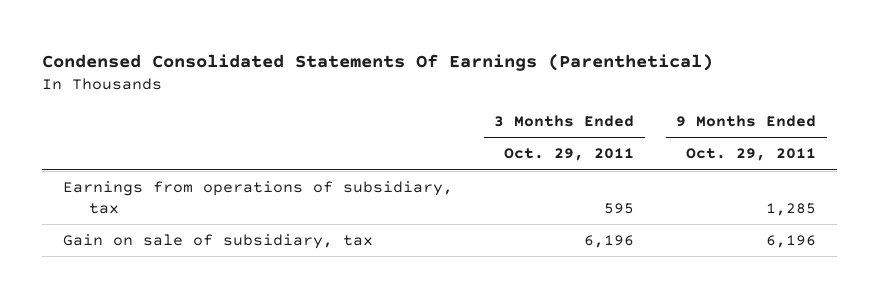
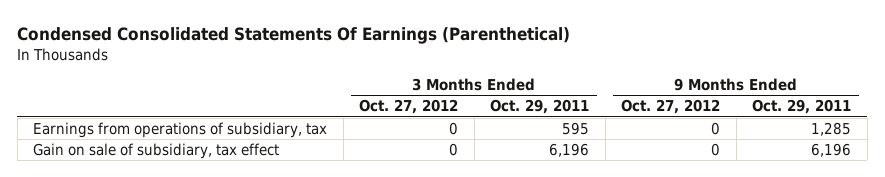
none -> [359,99,459,115] Oct. 27, 2012
none -> [621,99,721,115] Oct. 27, 2012
[62,233,373,249] Gain on sale of subsidiary, tax -> [33,142,280,159] Gain on sale of subsidiary, tax effect

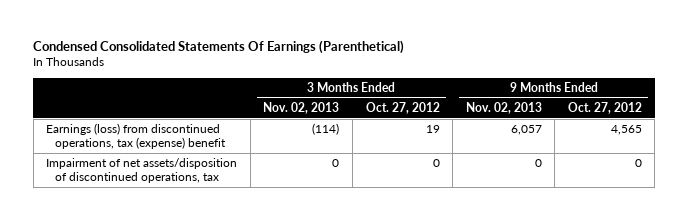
[490,99,590,115] Oct. 29, 2011 -> none
[752,99,852,115] Oct. 29, 2011 -> none
none -> [263,101,340,114] Nov. 02, 2013
none -> [465,101,542,114] Nov. 02, 2013
[33,121,328,138] Earnings from operations of subsidiary, tax -> [46,123,226,149] Earnings (loss) from discontinued operations, tax (expense) benefit
[449,121,459,135] 0 -> [425,125,440,134] 19
[711,121,721,135] 0 -> [610,125,642,136] 4,565
[33,142,280,159] Gain on sale of subsidiary, tax effect -> [46,158,238,183] Impairment of net assets/disposition of discontinued operations, tax

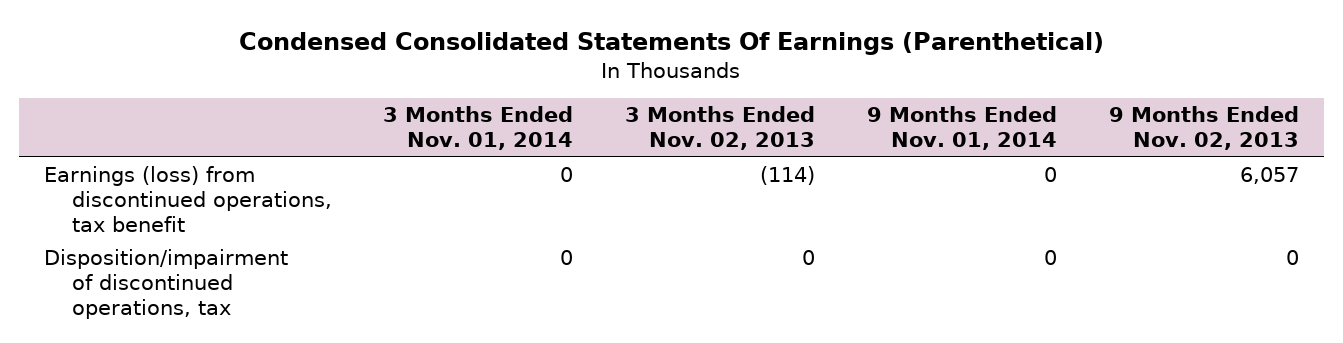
[365,101,440,114] Oct. 27, 2012 -> none
[567,101,642,114] Oct. 27, 2012 -> none
none -> [383,106,574,150] 3 Months Ended Nov. 01, 2014
none -> [866,106,1057,150] 9 Months Ended Nov. 01, 2014
[46,123,226,149] Earnings (loss) from discontinued operations, tax (expense) benefit -> [44,166,332,232] Earnings (loss) from discontinued operations, tax benefit
[46,158,238,183] Impairment of net assets/disposition of discontinued operations, tax -> [44,249,289,319] Disposition/impairment of discontinued operations, tax

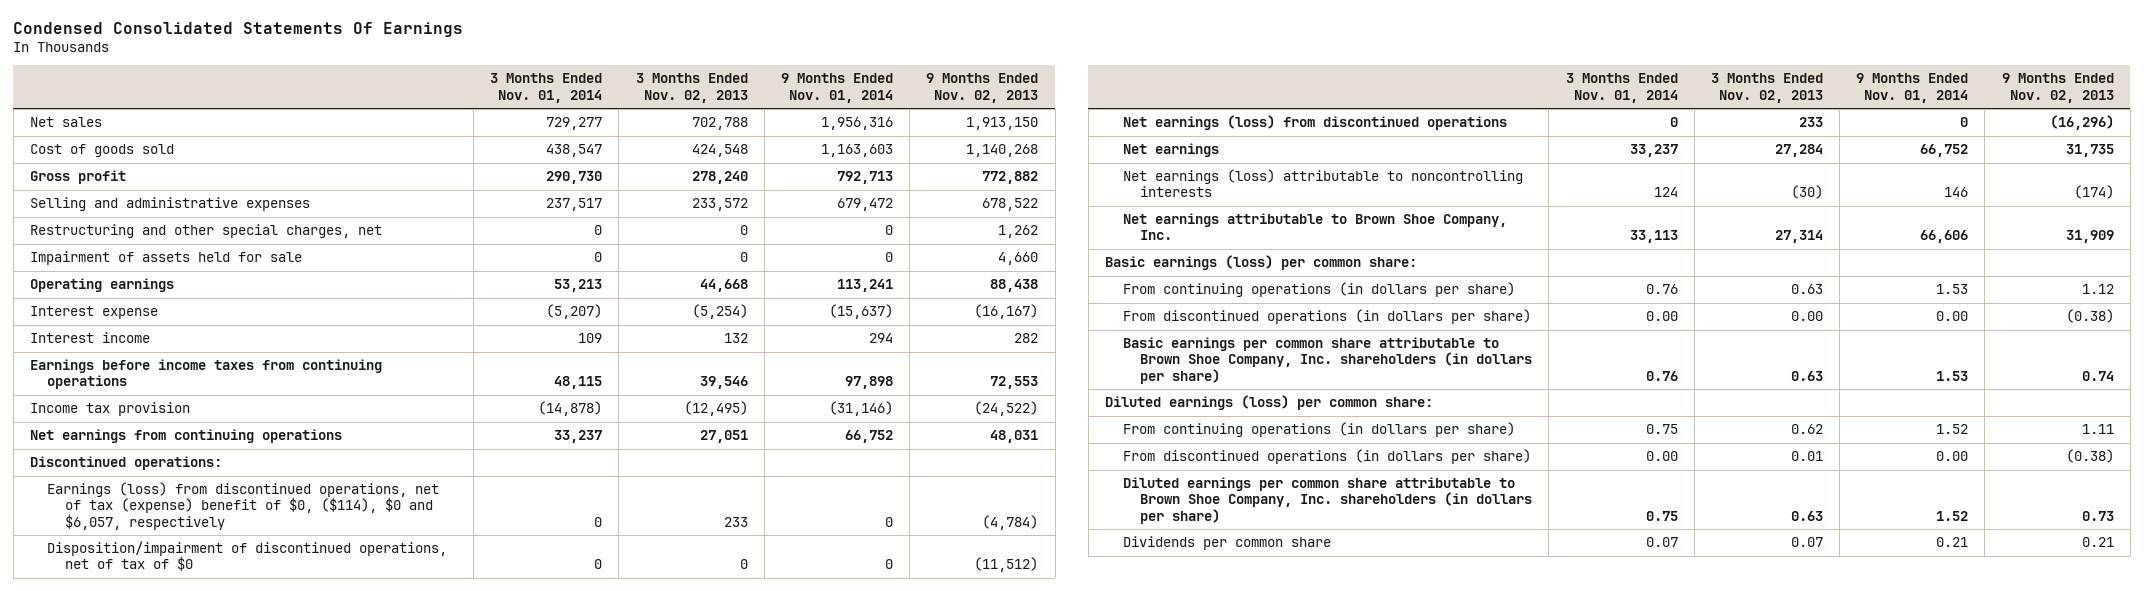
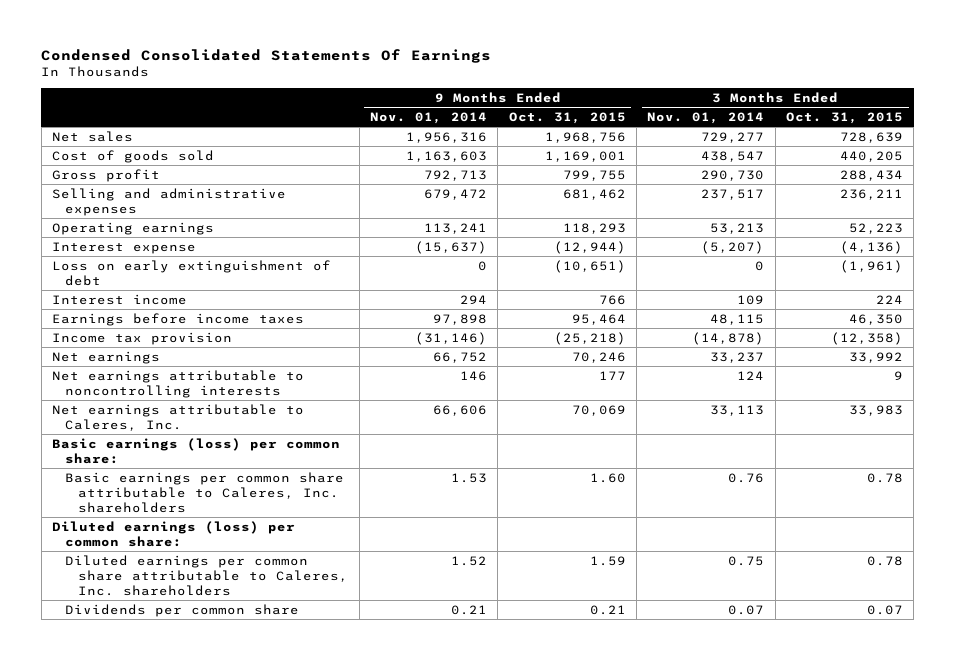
[635,73,748,103] 3 Months Ended Nov. 02, 2013 -> none
[926,73,1039,103] 9 Months Ended Nov. 02, 2013 -> none
none -> [508,112,626,125] Oct. 31, 2015
none -> [786,112,904,125] Oct. 31, 2015
[29,224,382,239] Restructuring and other special charges, net -> none
[29,251,302,266] Impairment of assets held for sale -> none
none -> [52,259,332,286] Loss on early extinguishment of debt
[29,359,382,390] Earnings before income taxes from continuing operations -> [52,312,305,326] Earnings before income taxes
[29,429,342,444] Net earnings from continuing operations -> none
[29,456,222,471] Discontinued operations: -> none
[47,482,440,530] Earnings (loss) from discontinued operations, net of tax (expense) benefit of $0, ($114), $0 and $6,057, respectively -> none
[47,541,448,572] Disposition/impairment of discontinued operations, net of tax of $0 -> none
[1122,115,1507,131] Net earnings (loss) from discontinued operations -> none
[1122,169,1523,198] Net earnings (loss) attributable to noncontrolling interests -> [52,369,305,398] Net earnings attributable to noncontrolling interests
[1122,213,1507,241] Net earnings attributable to Brown Shoe Company, Inc. -> [52,403,305,431] Net earnings attributable to Caleres, Inc.
[1122,282,1515,298] From continuing operations (in dollars per share) -> none
[1122,309,1531,325] From discontinued operations (in dollars per share) -> none
[1122,337,1533,384] Basic earnings per common share attributable to Brown Shoe Company, Inc. shareholders (in dollars per share) -> [65,471,345,513] Basic earnings per common share attributable to Caleres, Inc. shareholders
[1122,422,1515,438] From continuing operations (in dollars per share) -> none
[1122,449,1531,465] From discontinued operations (in dollars per share) -> none
[1122,477,1533,524] Diluted earnings per common share attributable to Brown Shoe Company, Inc. shareholders (in dollars per share) -> [65,554,349,596] Diluted earnings per common share attributable to Caleres, Inc. shareholders

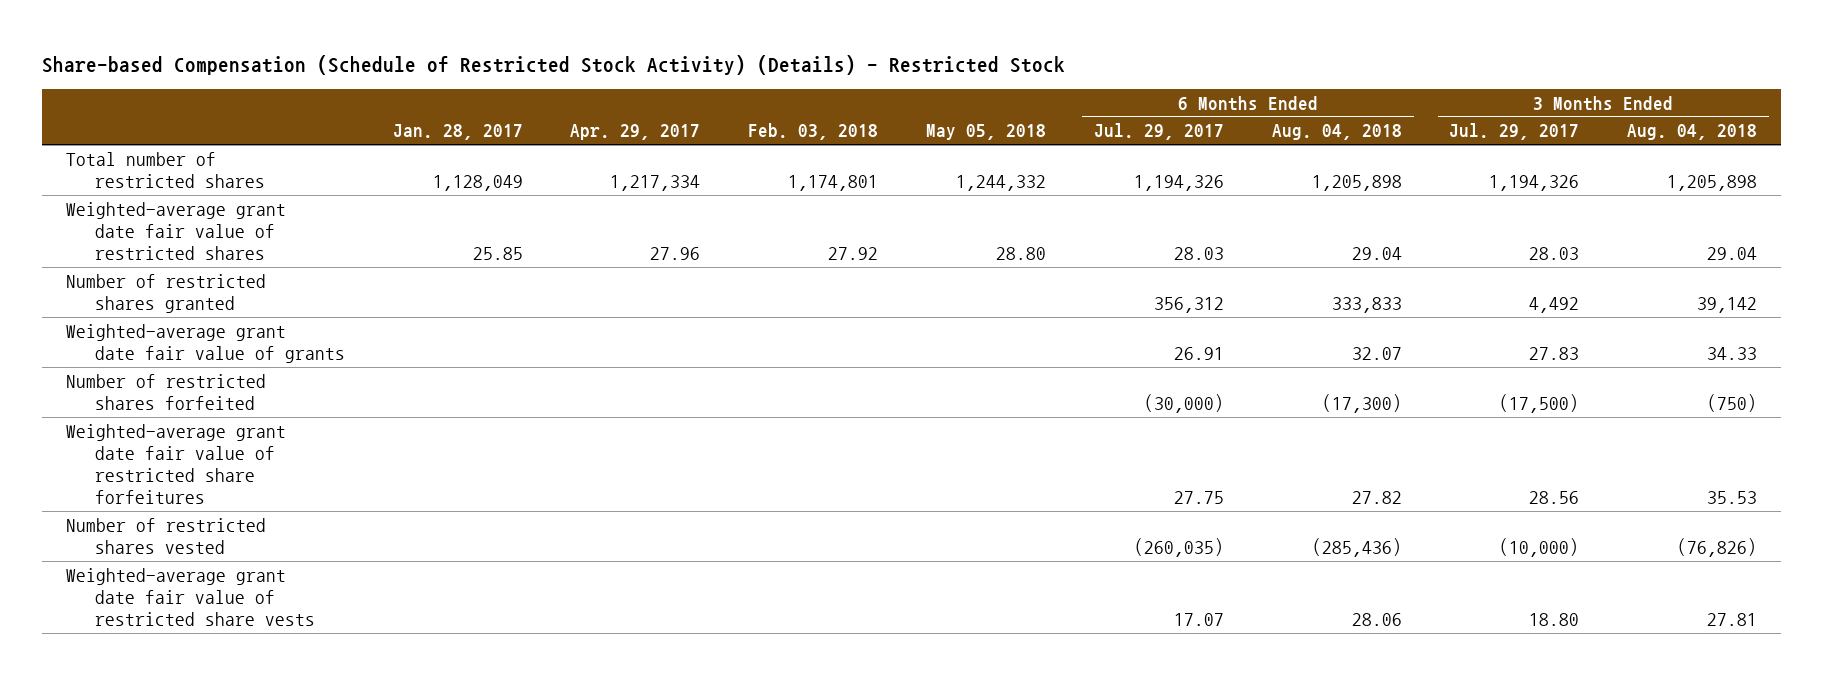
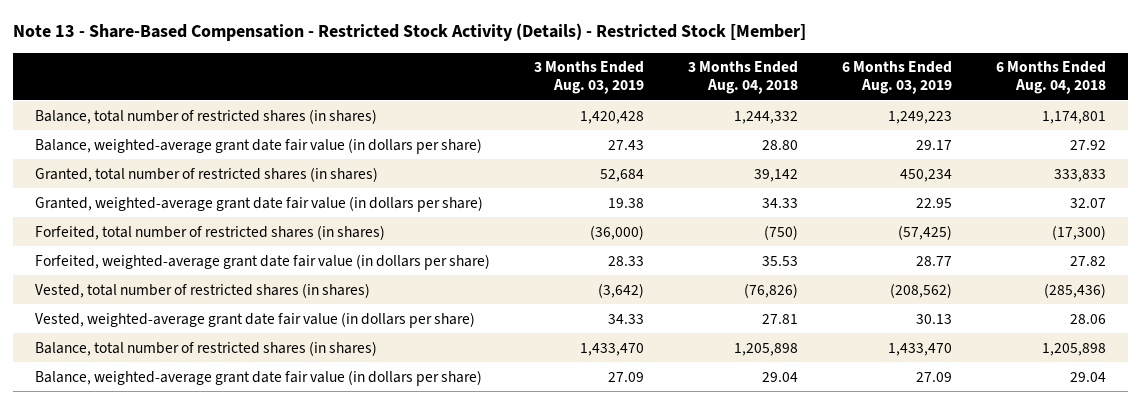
[42,54,1066,75] Share-based Compensation (Schedule of Restricted Stock Activity) (Details) - Restricted Stock -> [13,23,807,42] Note 13 - Share-Based Compensation - Restricted Stock Activity (Details) - Restricted Stock [Member]
[392,124,523,141] Jan. 28, 2017 -> none
[570,124,701,141] Apr. 29, 2017 -> none
[748,123,879,141] Feb. 03, 2018 -> none
[926,124,1047,141] May 05, 2018 -> none
[1093,123,1224,141] Jul. 29, 2017 -> none
[1449,123,1580,141] Jul. 29, 2017 -> none
none -> [534,61,645,95] 3 Months Ended Aug. 03, 2019
none -> [842,61,953,95] 6 Months Ended Aug. 03, 2019
[66,151,265,188] Total number of restricted shares -> [35,108,378,124] Balance, total number of restricted shares (in shares)
[1311,174,1402,191] 1,205,898 -> [1042,110,1107,124] 1,174,801
[1667,174,1758,191] 1,205,898 -> [734,110,799,124] 1,244,332
[66,201,287,260] Weighted-average grant date fair value of restricted shares -> [35,137,483,154] Balance, weighted-average grant date fair value (in dollars per share)
[1351,246,1402,260] 29.04 -> [1070,139,1107,150] 27.92
[1707,246,1758,260] 29.04 -> [762,139,799,150] 28.80
[66,273,267,313] Number of restricted shares granted -> [35,166,379,182] Granted, total number of restricted shares (in shares)
[66,323,345,363] Weighted-average grant date fair value of grants -> [35,195,484,212] Granted, weighted-average grant date fair value (in dollars per share)
[66,373,267,410] Number of restricted shares forfeited -> [35,224,386,240] Forfeited, total number of restricted shares (in shares)
[66,423,287,504] Weighted-average grant date fair value of restricted share forfeitures -> [35,253,491,270] Forfeited, weighted-average grant date fair value (in dollars per share)
[66,517,267,554] Number of restricted shares vested -> [35,282,371,298] Vested, total number of restricted shares (in shares)
[66,567,315,626] Weighted-average grant date fair value of restricted share vests -> [35,311,476,328] Vested, weighted-average grant date fair value (in dollars per share)
none -> [35,340,378,356] Balance, total number of restricted shares (in shares)
none -> [35,369,483,386] Balance, weighted-average grant date fair value (in dollars per share)

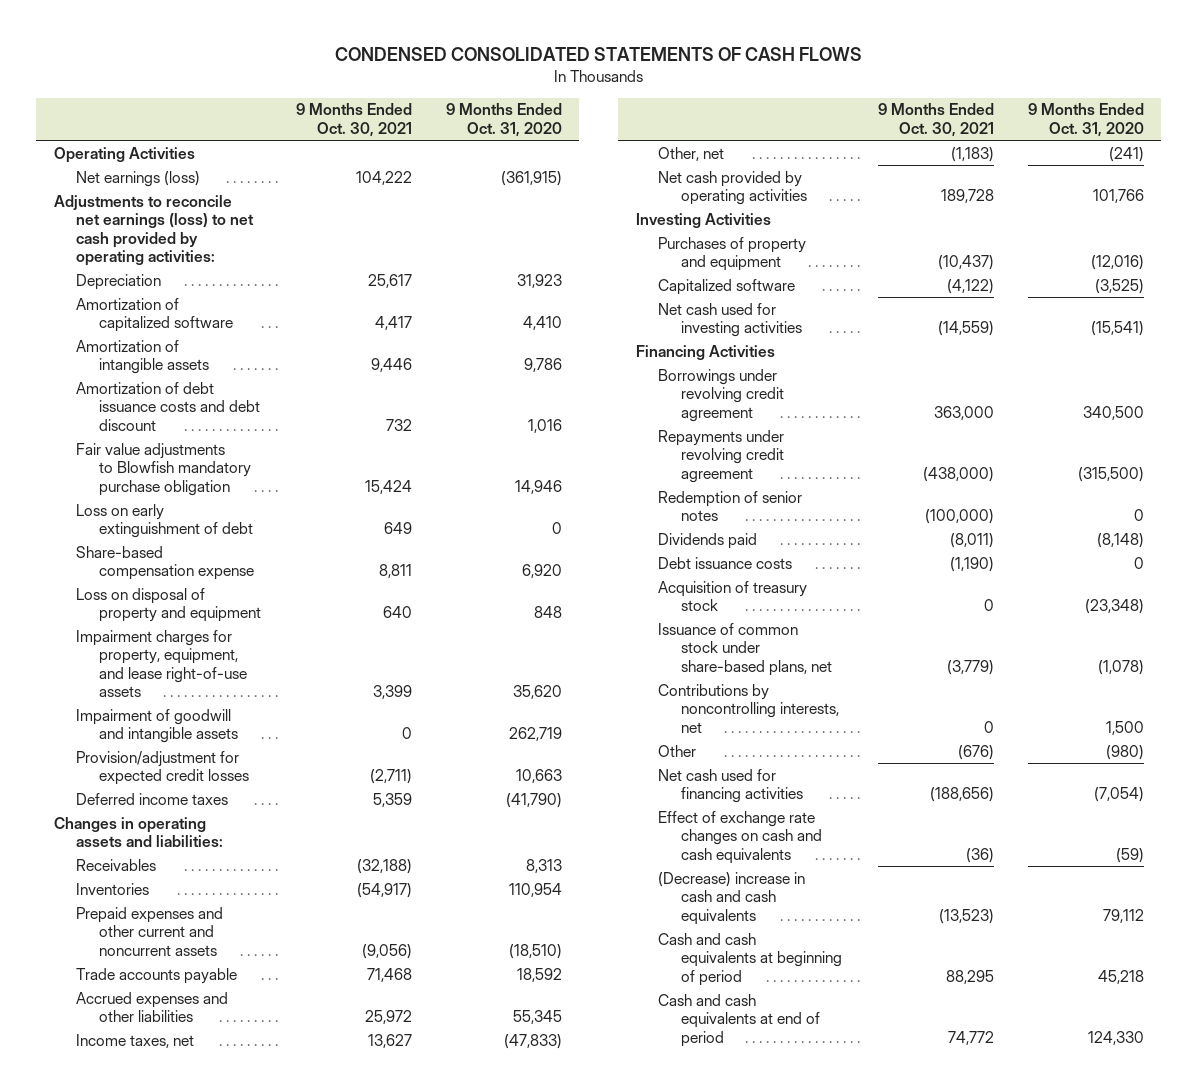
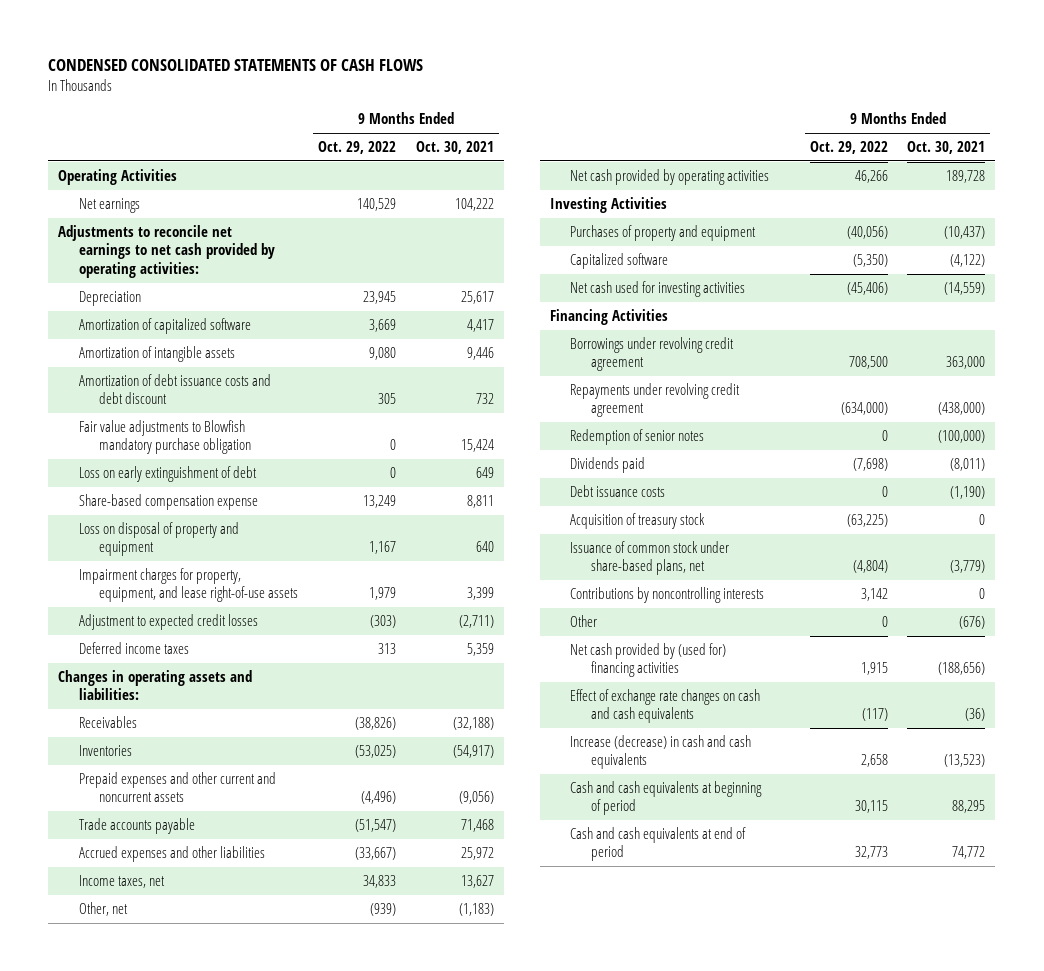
[445,103,562,137] 9 Months Ended Oct. 31, 2020 -> none
none -> [317,141,396,155] Oct. 29, 2022
[76,170,201,187] Net earnings (loss) -> [78,198,140,214] Net earnings
[53,194,255,266] Adjustments to reconcile net earnings (loss) to net cash provided by operating activities: -> [58,225,275,278] Adjustments to reconcile net earnings to net cash provided by operating activities:
[76,708,239,744] Impairment of goodwill and intangible assets -> none
[76,750,250,786] Provision/adjustment for expected credit losses -> [78,614,258,631] Adjustment to expected credit losses
[658,683,840,733] Contributions by noncontrolling interests, net -> [570,587,765,604] Contributions by noncontrolling interests
[658,768,804,804] Net cash used for financing activities -> [570,643,727,678] Net cash provided by (used for) financing activities
[658,871,806,925] (Decrease) increase in cash and cash equivalents -> [570,735,752,770] Increase (decrease) in cash and cash equivalents

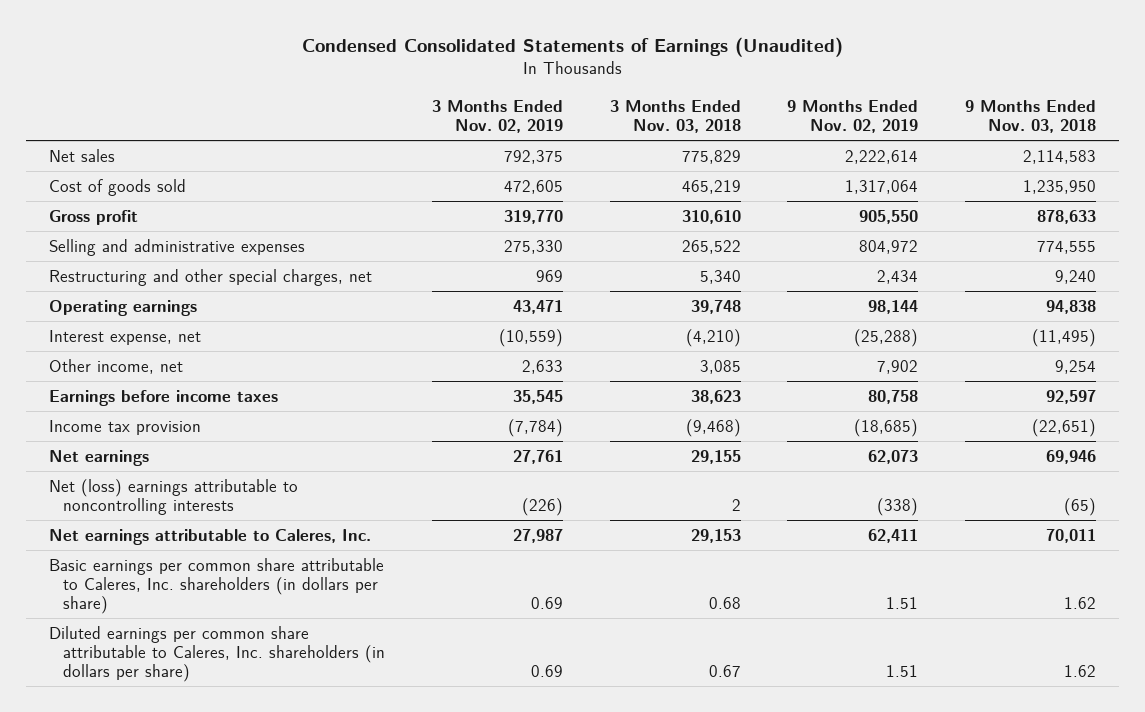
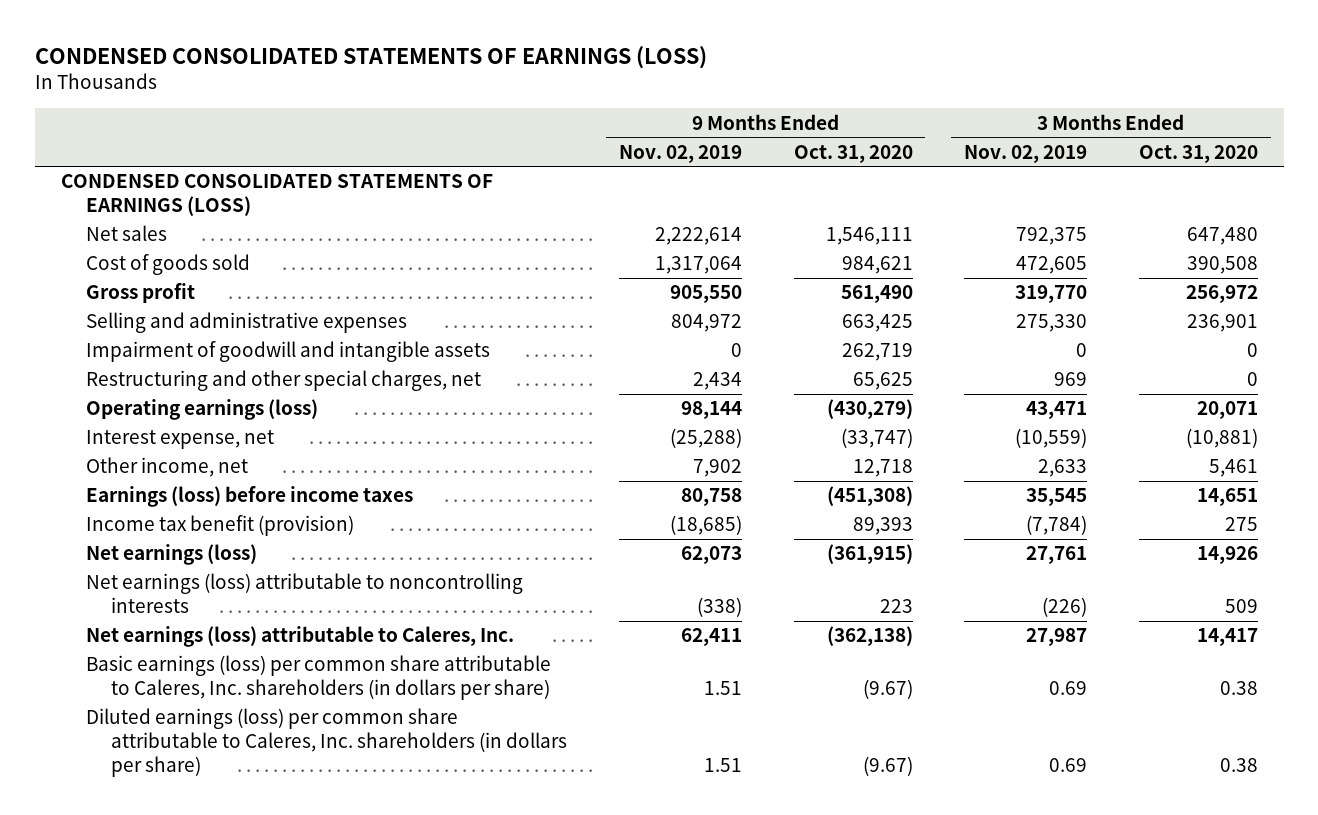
[301,36,843,57] Condensed Consolidated Statements of Earnings (Unaudited) -> [34,45,707,69] CONDENSED CONSOLIDATED STATEMENTS OF EARNINGS (LOSS)
[609,99,741,133] 3 Months Ended Nov. 03, 2018 -> none
[964,99,1096,133] 9 Months Ended Nov. 03, 2018 -> none
none -> [793,144,913,163] Oct. 31, 2020
none -> [1138,144,1258,163] Oct. 31, 2020
none -> [60,174,493,217] CONDENSED CONSOLIDATED STATEMENTS OF EARNINGS (LOSS)
none -> [85,341,490,363] Impairment of goodwill and intangible assets
[49,299,198,316] Operating earnings -> [85,399,318,421] Operating earnings (loss)
[49,389,279,406] Earnings before income taxes -> [85,486,413,508] Earnings (loss) before income taxes
[49,419,202,435] Income tax provision -> [85,515,354,537] Income tax benefit (provision)
[49,449,150,466] Net earnings -> [85,544,257,566] Net earnings (loss)
[49,478,299,516] Net (loss) earnings attributable to noncontrolling interests -> [85,573,523,614] Net earnings (loss) attributable to noncontrolling interests
[49,528,372,545] Net earnings attributable to Caleres, Inc. -> [85,626,514,648] Net earnings (loss) attributable to Caleres, Inc.
[49,557,385,615] Basic earnings per common share attributable to Caleres, Inc. shareholders (in dollars per share) -> [85,655,551,701] Basic earnings (loss) per common share attributable to Caleres, Inc. shareholders (in dollars per share)
[49,625,386,683] Diluted earnings per common share attributable to Caleres, Inc. shareholders (in dollars per share) -> [85,708,568,778] Diluted earnings (loss) per common share attributable to Caleres, Inc. shareholders (in dollars per share)

